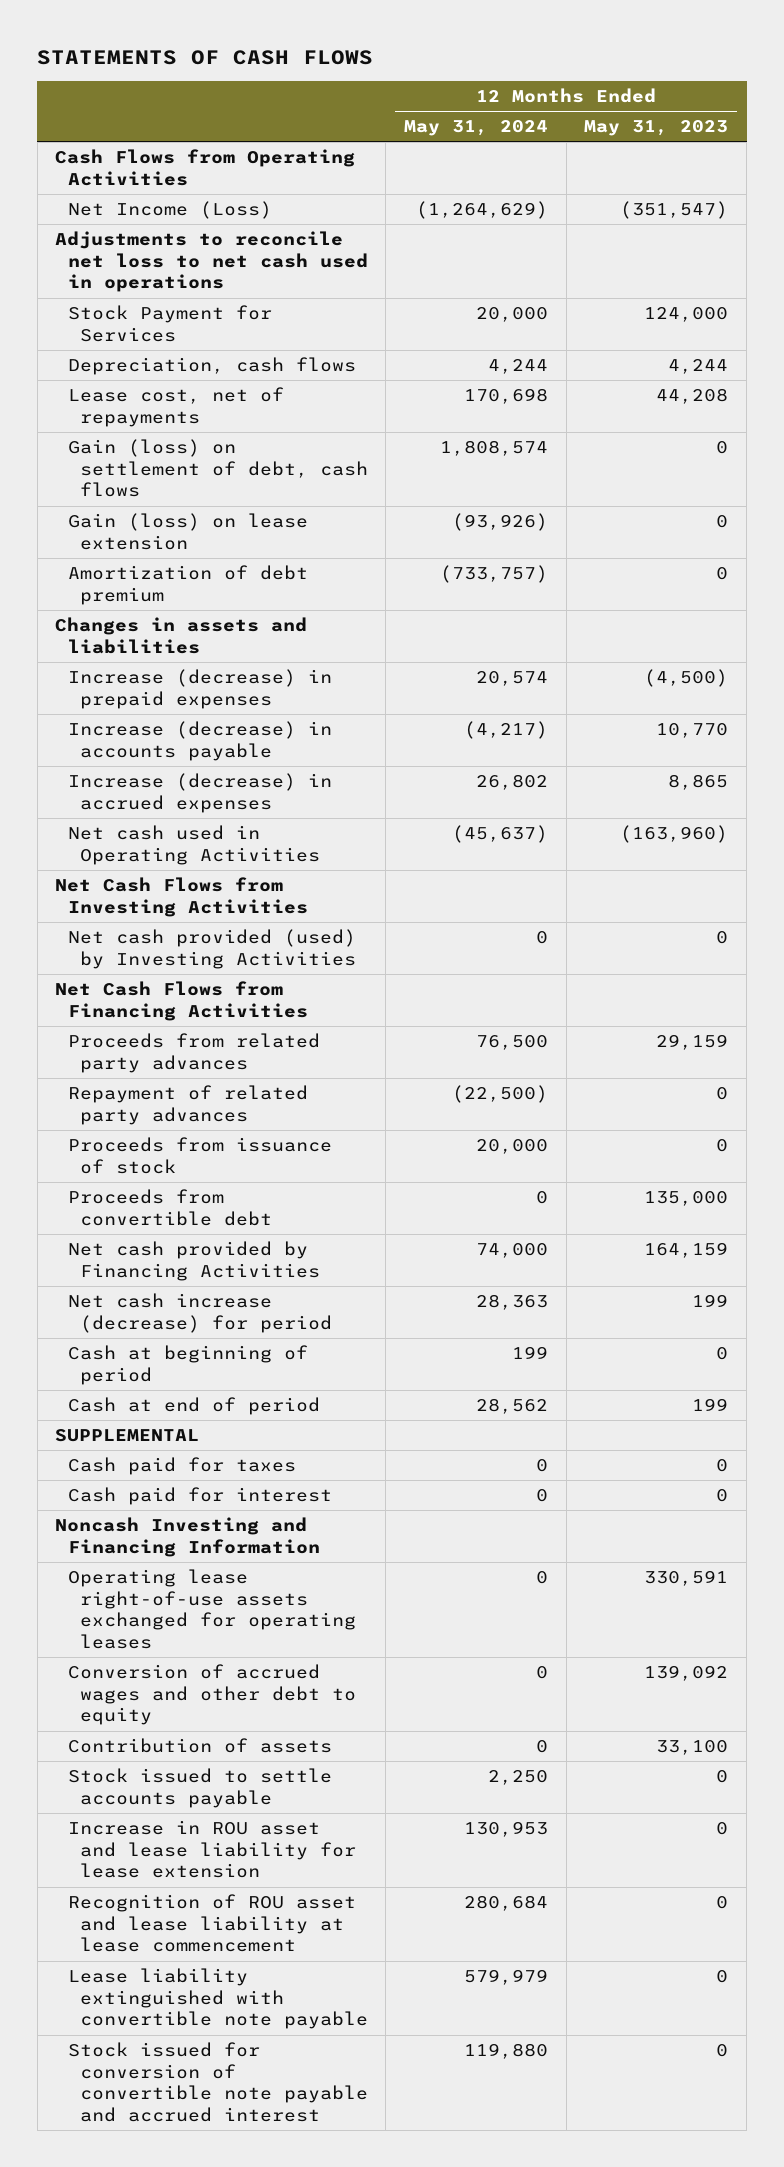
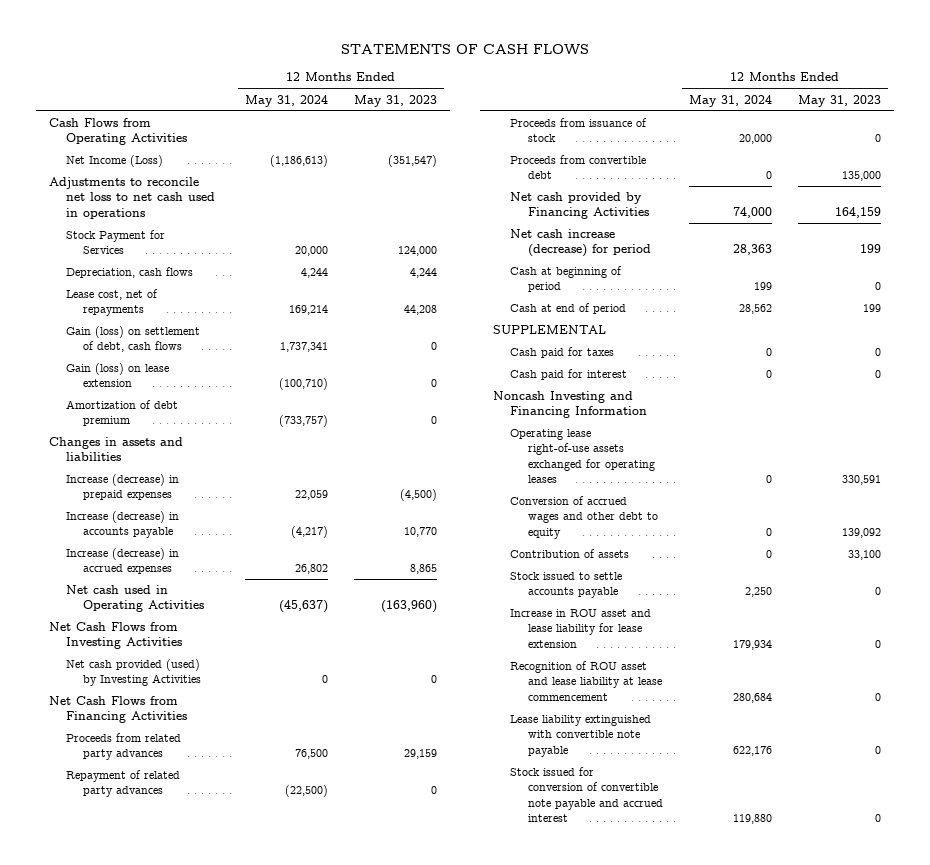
[416,201,549,220] (1,264,629) -> [269,155,328,168] (1,186,613)
[464,388,549,405] 170,698 -> [288,305,328,316] 169,214
[440,440,549,457] 1,808,574 -> [279,342,328,353] 1,737,341
[452,513,549,532] (93,926) -> [278,378,328,391] (100,710)
[476,671,549,687] 20,574 -> [294,490,328,501] 22,059
[464,1821,549,1838] 130,953 -> [732,639,772,650] 179,934
[464,1969,549,1986] 579,979 -> [732,745,772,756] 622,176

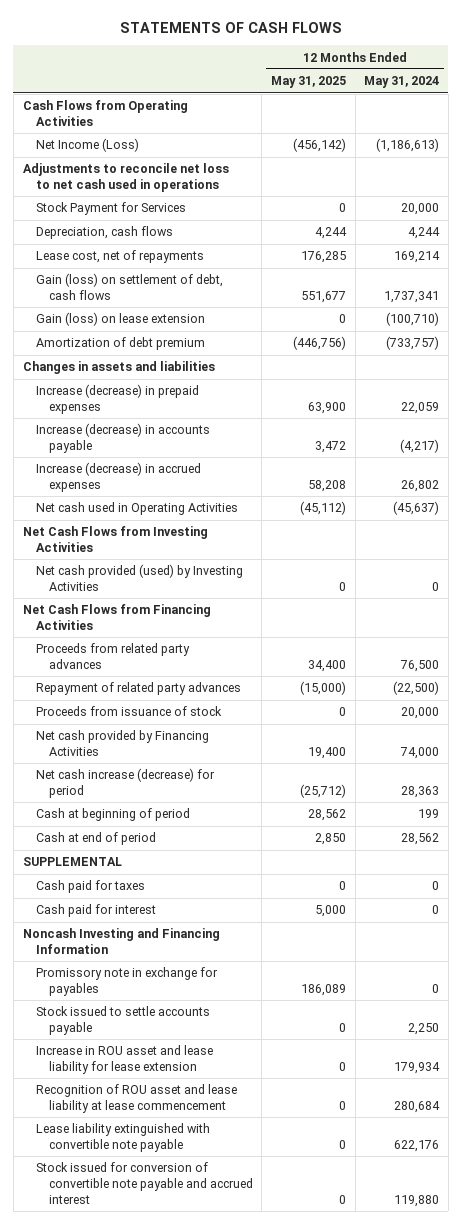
[354,94,438,107] May 31, 2023 -> none
none -> [271,76,347,89] May 31, 2025
[510,155,647,180] Proceeds from convertible debt -> none
[510,429,655,483] Operating lease right-of-use assets exchanged for operating leases -> none
[510,496,658,539] Conversion of accrued wages and other debt to equity -> none
[510,549,630,559] Contribution of assets -> none
none -> [35,967,218,996] Promissory note in exchange for payables

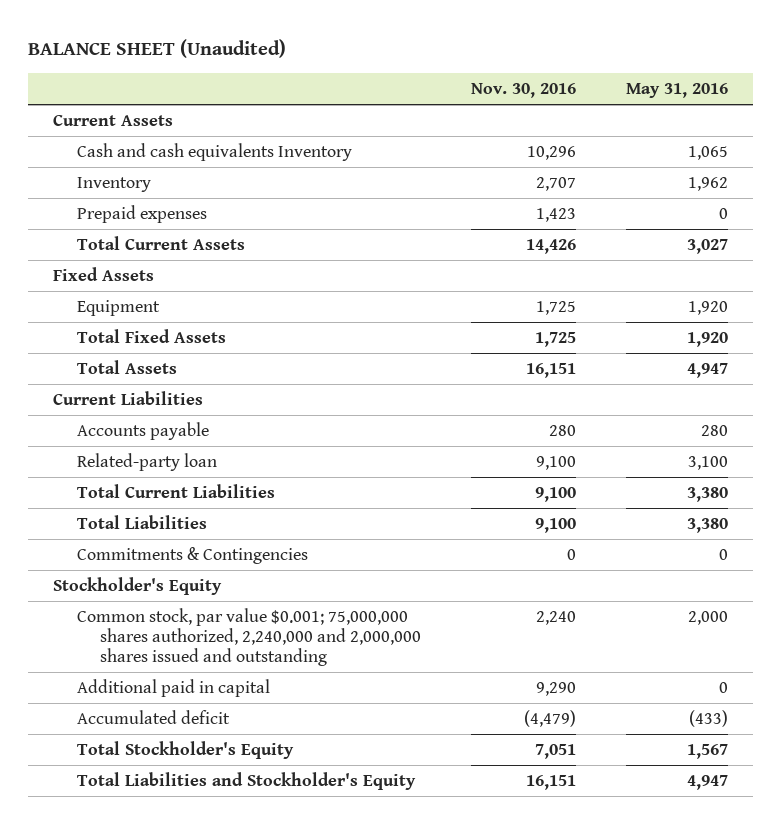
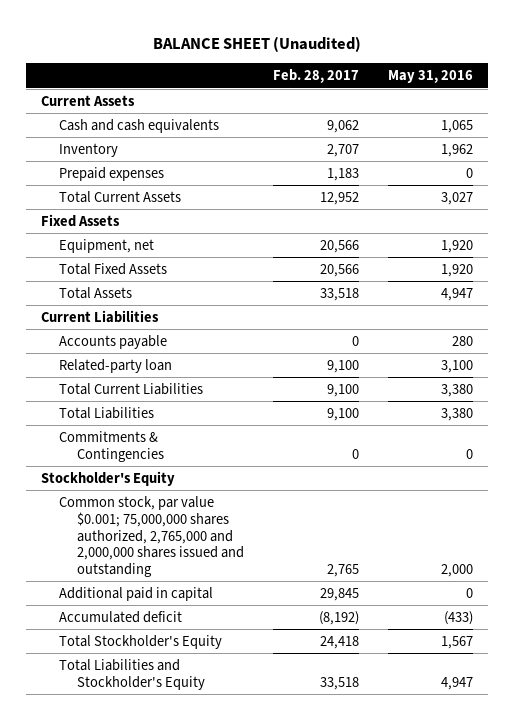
[471,82,577,98] Nov. 30, 2016 -> none
none -> [273,69,360,84] Feb. 28, 2017
[76,143,352,162] Cash and cash equivalents Inventory -> [58,118,219,133] Cash and cash equivalents
[76,300,160,317] Equipment -> [58,238,154,253] Equipment, net
[76,608,422,667] Common stock, par value $0.001; 75,000,000 shares authorized, 2,240,000 and 2,000,000 shares issued and outstanding -> [58,495,244,578] Common stock, par value $0.001; 75,000,000 shares authorized, 2,765,000 and 2,000,000 shares issued and outstanding

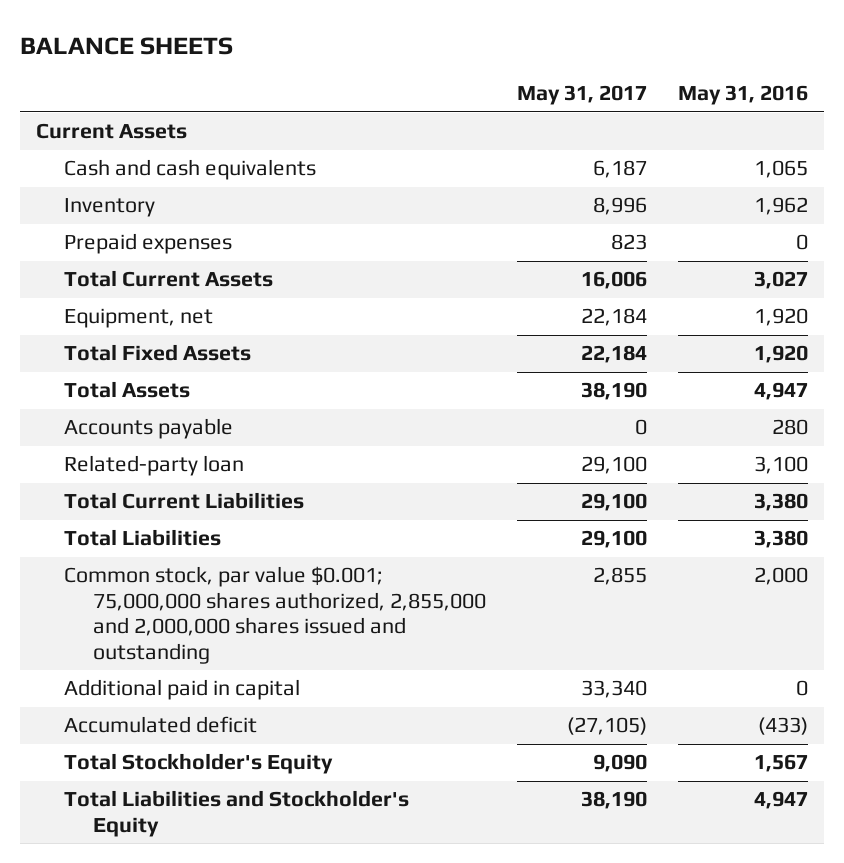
[153,35,362,52] BALANCE SHEET (Unaudited) -> [20,36,234,55] BALANCE SHEETS
[273,69,360,84] Feb. 28, 2017 -> none
none -> [517,85,648,106] May 31, 2017
[40,213,120,227] Fixed Assets -> none
[40,309,159,323] Current Liabilities -> none
[58,430,164,462] Commitments & Contingencies -> none
[40,470,175,486] Stockholder's Equity -> none
[58,495,244,578] Common stock, par value $0.001; 75,000,000 shares authorized, 2,765,000 and 2,000,000 shares issued and outstanding -> [64,566,487,664] Common stock, par value $0.001; 75,000,000 shares authorized, 2,855,000 and 2,000,000 shares issued and outstanding

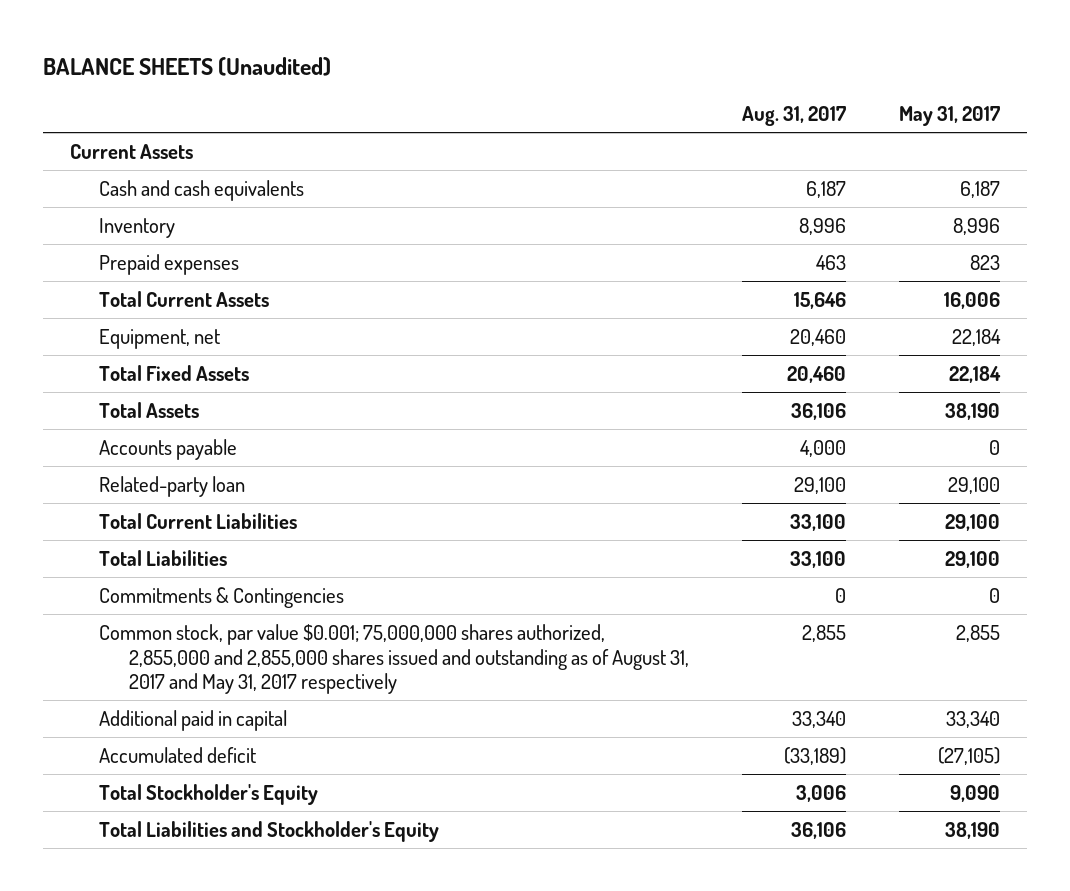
[20,36,234,55] BALANCE SHEETS -> [43,56,332,76] BALANCE SHEETS (Unaudited)
[678,85,809,106] May 31, 2016 -> none
none -> [742,106,847,127] Aug. 31, 2017
none -> [99,587,345,609] Commitments & Contingencies
[64,566,487,664] Common stock, par value $0.001; 75,000,000 shares authorized, 2,855,000 and 2,000,000 shares issued and outstanding -> [99,624,690,695] Common stock, par value $0.001; 75,000,000 shares authorized, 2,855,000 and 2,855,000 shares issued and outstanding as of August 31, 2017 and May 31, 2017 respectively

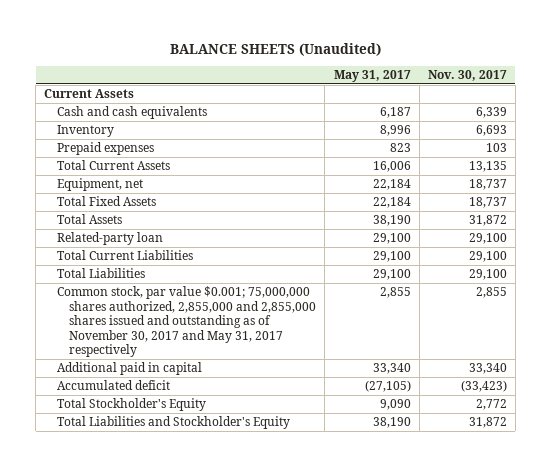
[742,106,847,127] Aug. 31, 2017 -> none
none -> [427,70,507,82] Nov. 30, 2017
[99,439,238,461] Accounts payable -> none
[99,587,345,609] Commitments & Contingencies -> none
[99,624,690,695] Common stock, par value $0.001; 75,000,000 shares authorized, 2,855,000 and 2,855,000 shares issued and outstanding as of August 31, 2017 and May 31, 2017 respectively -> [56,286,317,358] Common stock, par value $0.001; 75,000,000 shares authorized, 2,855,000 and 2,855,000 shares issued and outstanding as of November 30, 2017 and May 31, 2017 respectively

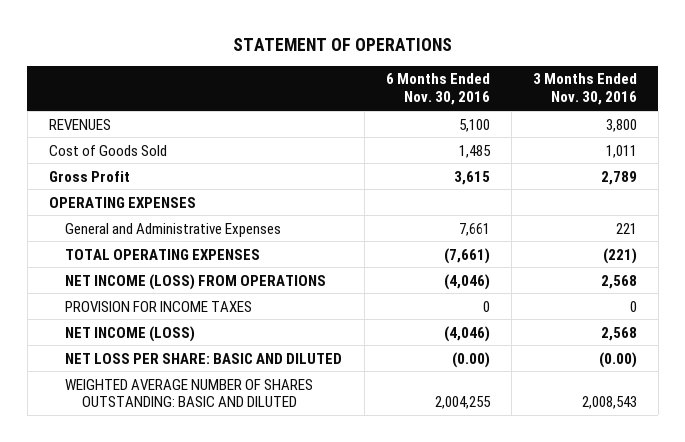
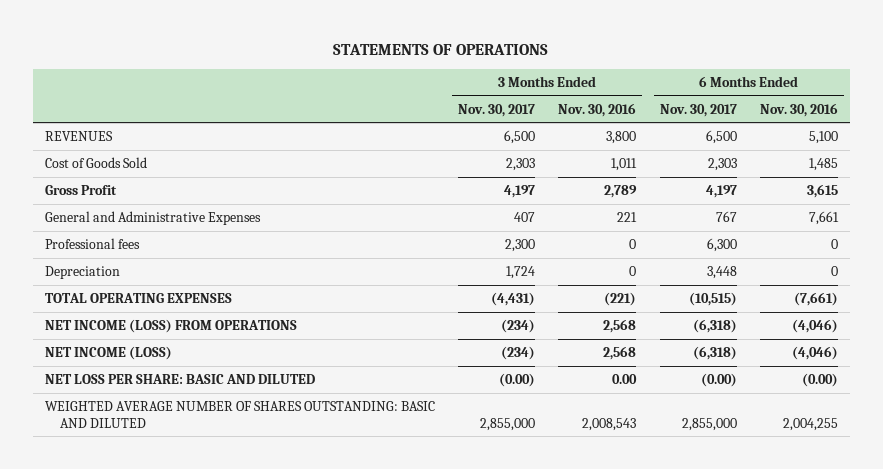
[232,37,452,51] STATEMENT OF OPERATIONS -> [333,43,549,55] STATEMENTS OF OPERATIONS
none -> [458,103,536,117] Nov. 30, 2017
none -> [659,103,737,117] Nov. 30, 2017
[48,196,196,208] OPERATING EXPENSES -> none
none -> [44,238,140,250] Professional fees
none -> [44,266,120,280] Depreciation
[65,300,253,312] PROVISION FOR INCOME TAXES -> none
[598,351,637,368] (0.00) -> [612,374,638,385] 0.00

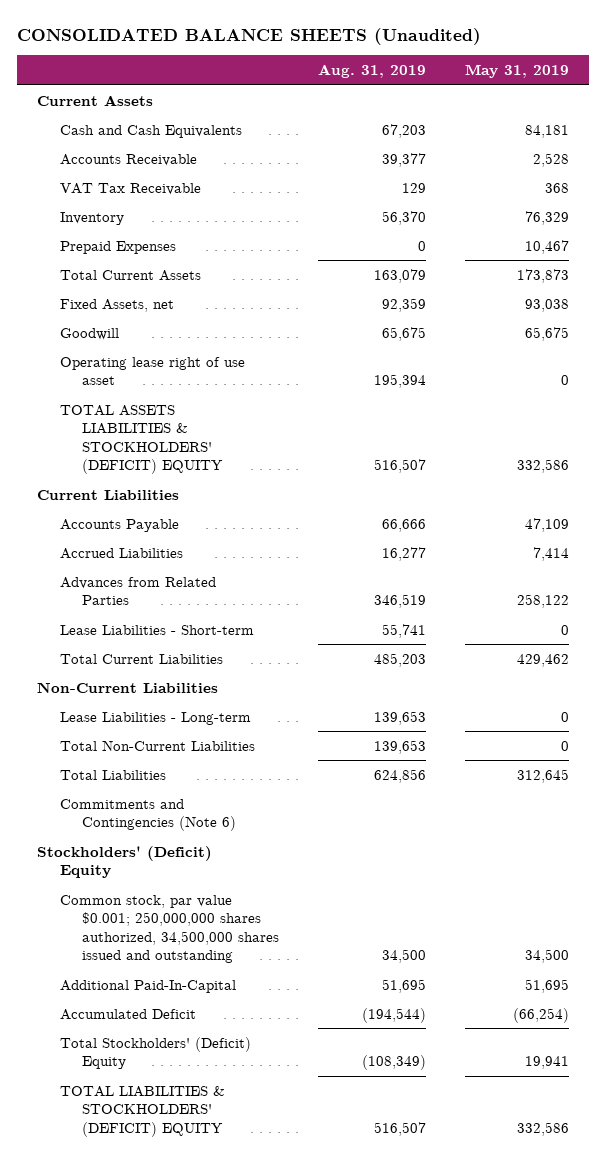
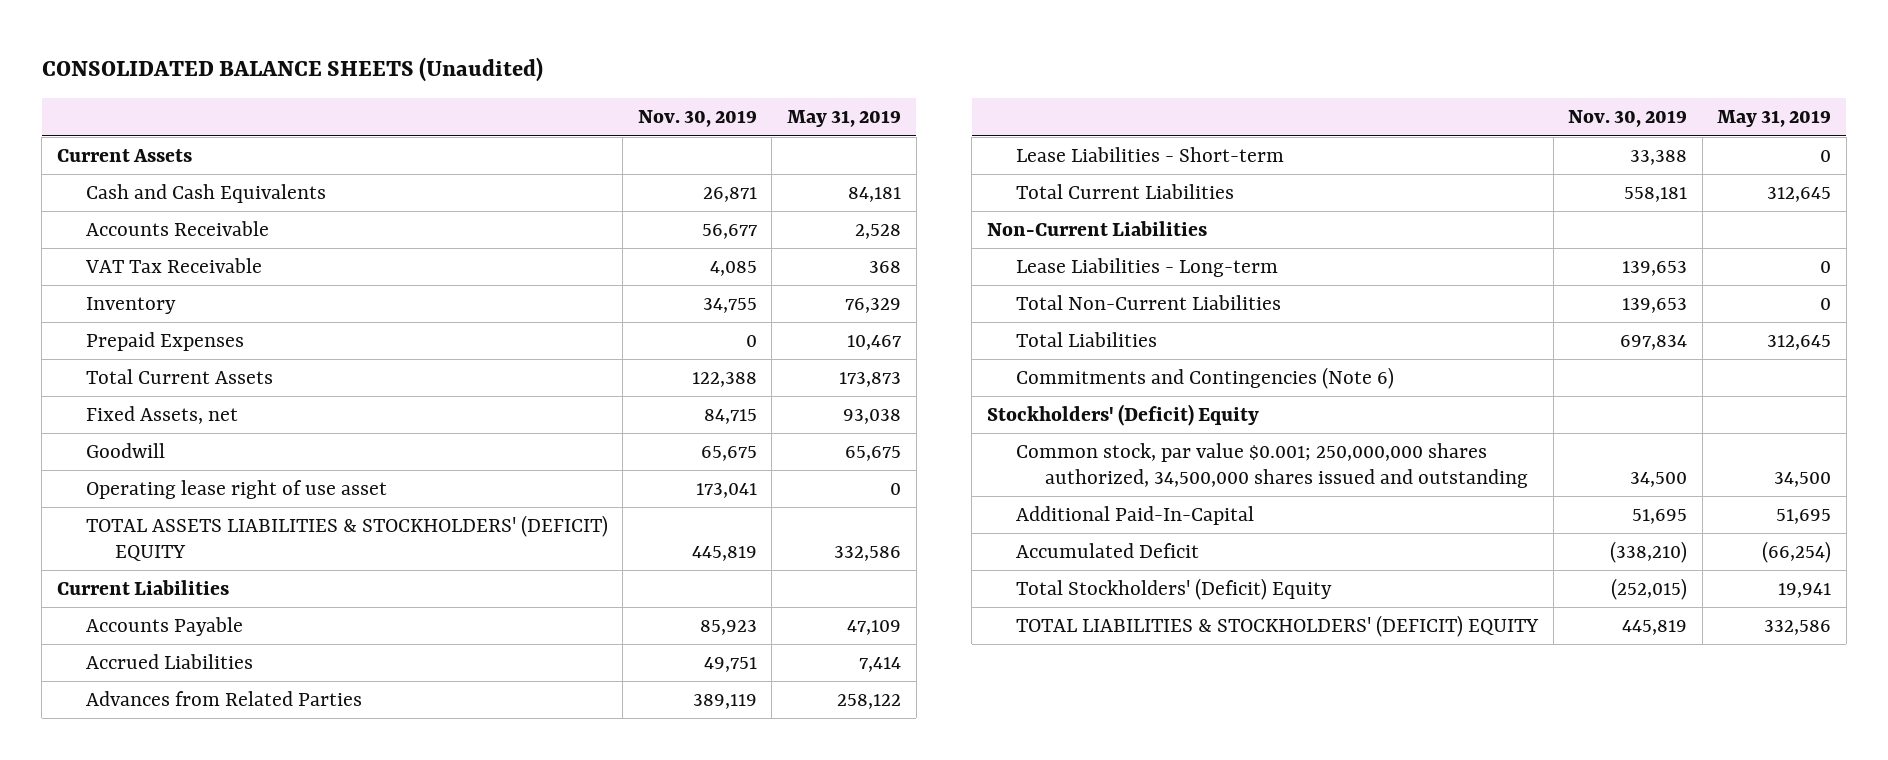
[318,64,427,79] Aug. 31, 2019 -> none
none -> [637,110,757,128] Nov. 30, 2019
[517,653,570,667] 429,462 -> [1767,187,1832,203] 312,645

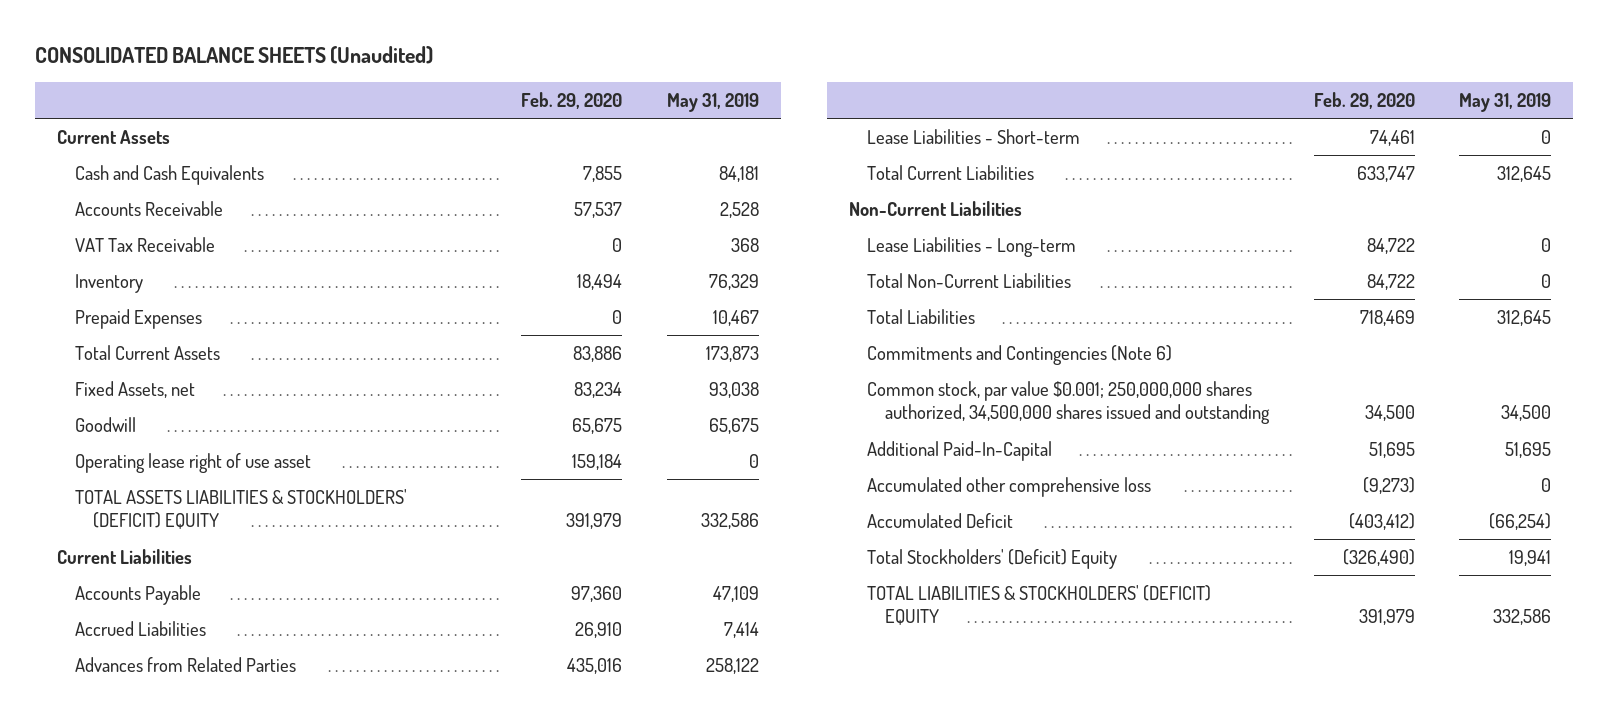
[637,110,757,128] Nov. 30, 2019 -> none
none -> [521,91,623,109] Feb. 29, 2020
[986,404,1259,427] Stockholders' (Deficit) Equity -> none
none -> [867,476,1152,497] Accumulated other comprehensive loss

